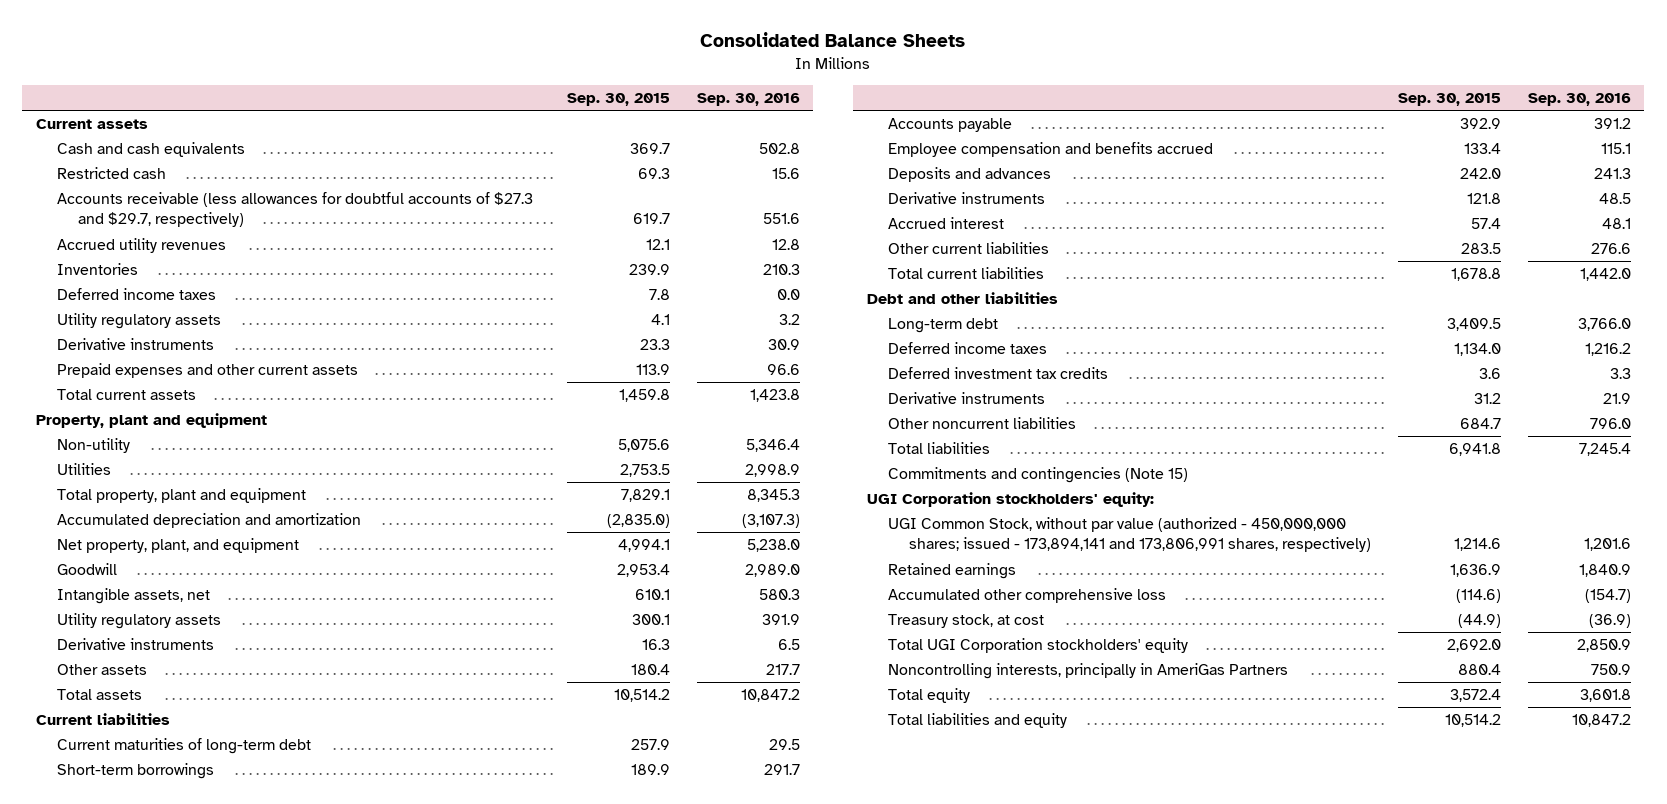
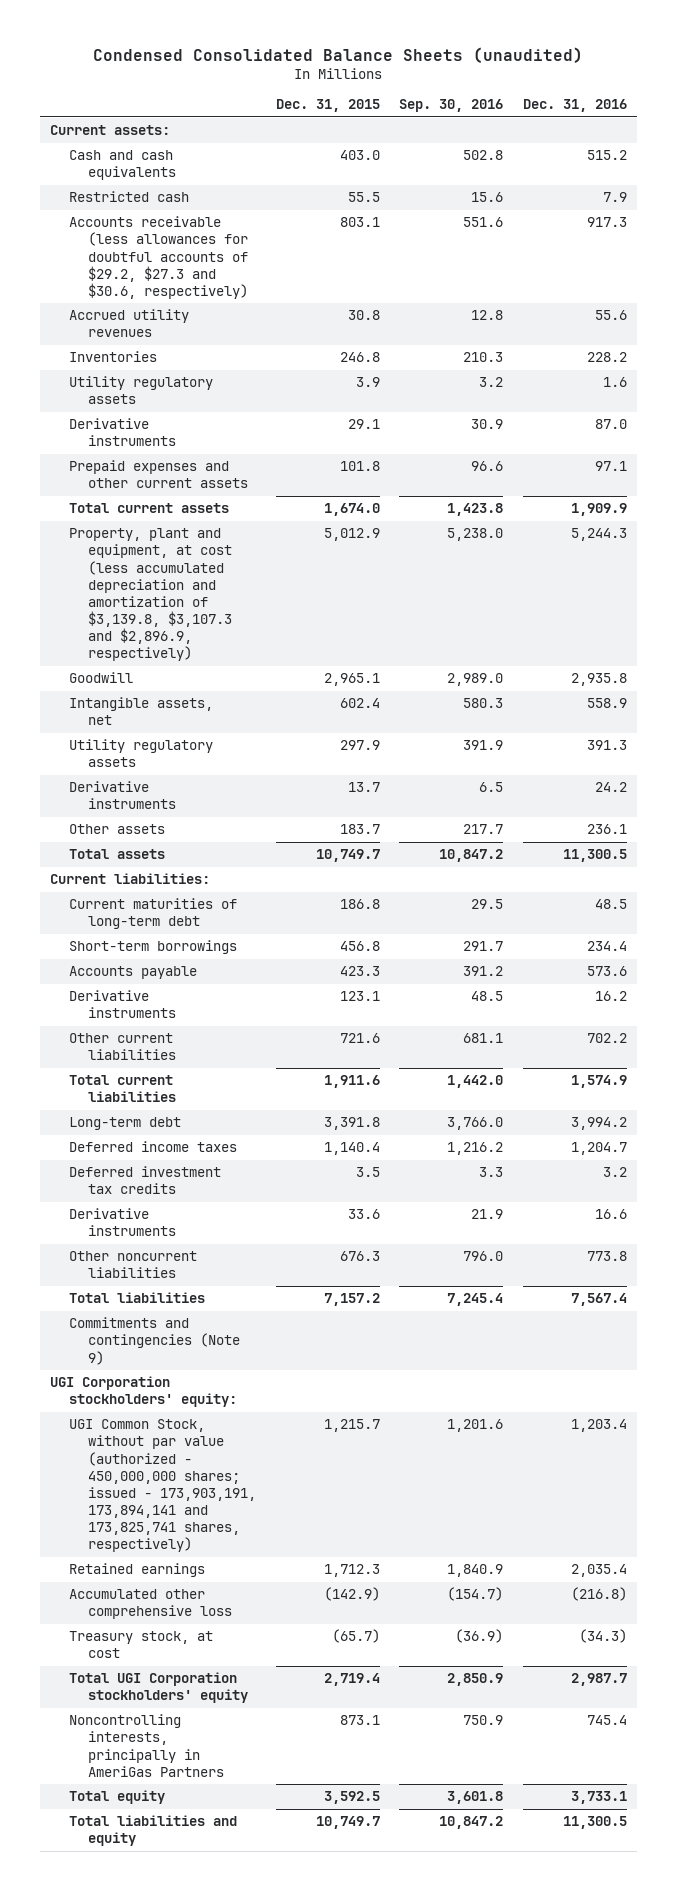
[700,32,966,48] Consolidated Balance Sheets -> [93,46,584,63] Condensed Consolidated Balance Sheets (unaudited)
[566,92,670,106] Sep. 30, 2015 -> none
none -> [275,99,380,113] Dec. 31, 2015
none -> [522,99,627,113] Dec. 31, 2016
[35,119,148,130] Current assets -> [49,125,170,136] Current assets:
[56,192,533,228] Accounts receivable (less allowances for doubtful accounts of $27.3 and $29.7, respectively) -> [68,216,248,299] Accounts receivable (less allowances for doubtful accounts of $29.2, $27.3 and $30.6, respectively)
[56,288,216,301] Deferred income taxes -> none
[35,413,267,429] Property, plant and equipment -> none
[56,438,130,454] Non-utility -> none
[56,463,111,476] Utilities -> none
[56,488,306,504] Total property, plant and equipment -> none
[56,513,361,529] Accumulated depreciation and amortization -> none
[56,538,299,554] Net property, plant, and equipment -> [68,528,232,662] Property, plant and equipment, at cost (less accumulated depreciation and amortization of $3,139.8, $3,107.3 and $2,896.9, respectively)
[35,713,170,726] Current liabilities -> [49,873,210,885] Current liabilities:
[887,142,1213,158] Employee compensation and benefits accrued -> none
[887,167,1051,183] Deposits and advances -> none
[887,217,1004,230] Accrued interest -> none
[1590,243,1631,255] 276.6 -> [463,1033,504,1044] 681.1
[866,292,1058,305] Debt and other liabilities -> none
[887,467,1188,484] Commitments and contingencies (Note 15) -> [68,1317,240,1365] Commitments and contingencies (Note 9)
[887,517,1371,553] UGI Common Stock, without par value (authorized - 450,000,000 shares; issued - 173,894,141 and 173,806,991 shares, respectively) -> [68,1419,256,1553] UGI Common Stock, without par value (authorized - 450,000,000 shares; issued - 173,903,191, 173,894,141 and 173,825,741 shares, respectively)

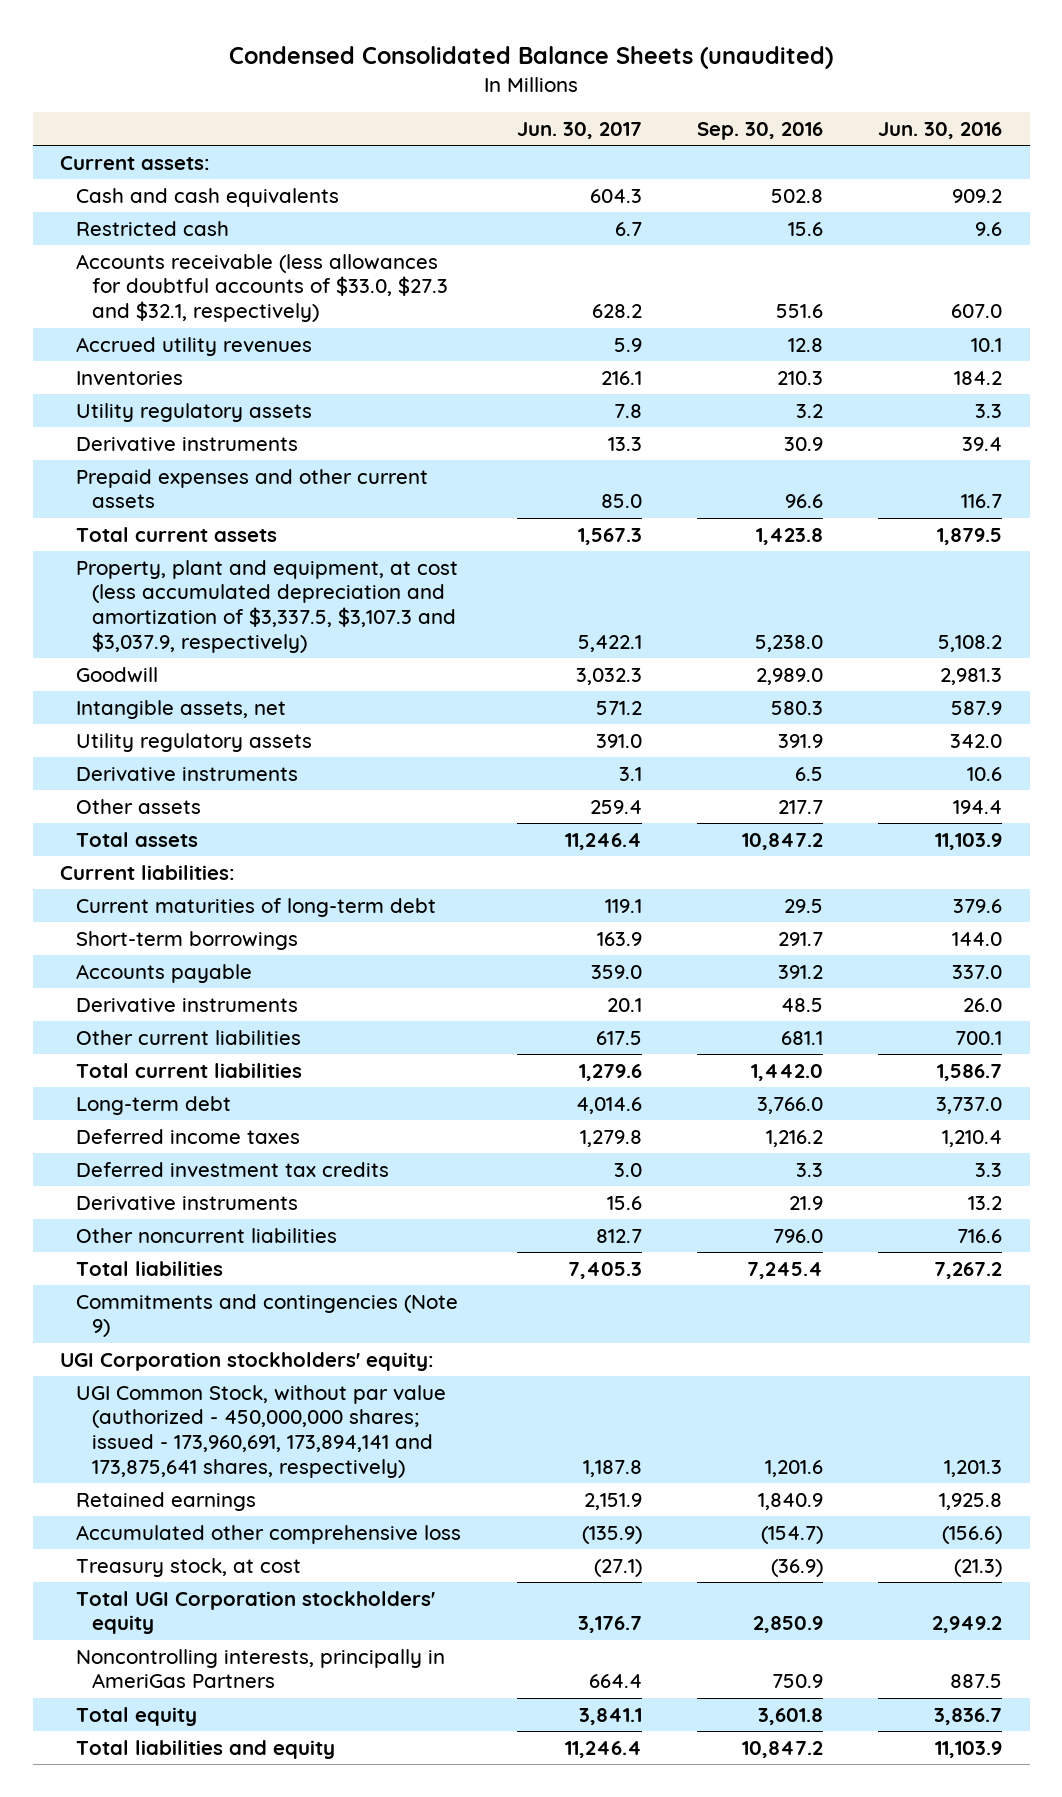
[275,99,380,113] Dec. 31, 2015 -> none
[522,99,627,113] Dec. 31, 2016 -> none
none -> [516,121,642,139] Jun. 30, 2017
none -> [878,121,1003,139] Jun. 30, 2016
[68,216,248,299] Accounts receivable (less allowances for doubtful accounts of $29.2, $27.3 and $30.6, respectively) -> [76,253,449,322] Accounts receivable (less allowances for doubtful accounts of $33.0, $27.3 and $32.1, respectively)
[68,528,232,662] Property, plant and equipment, at cost (less accumulated depreciation and amortization of $3,139.8, $3,107.3 and $2,896.9, respectively) -> [76,559,459,653] Property, plant and equipment, at cost (less accumulated depreciation and amortization of $3,337.5, $3,107.3 and $3,037.9, respectively)
[68,1419,256,1553] UGI Common Stock, without par value (authorized - 450,000,000 shares; issued - 173,903,191, 173,894,141 and 173,825,741 shares, respectively) -> [76,1384,447,1478] UGI Common Stock, without par value (authorized - 450,000,000 shares; issued - 173,960,691, 173,894,141 and 173,875,641 shares, respectively)

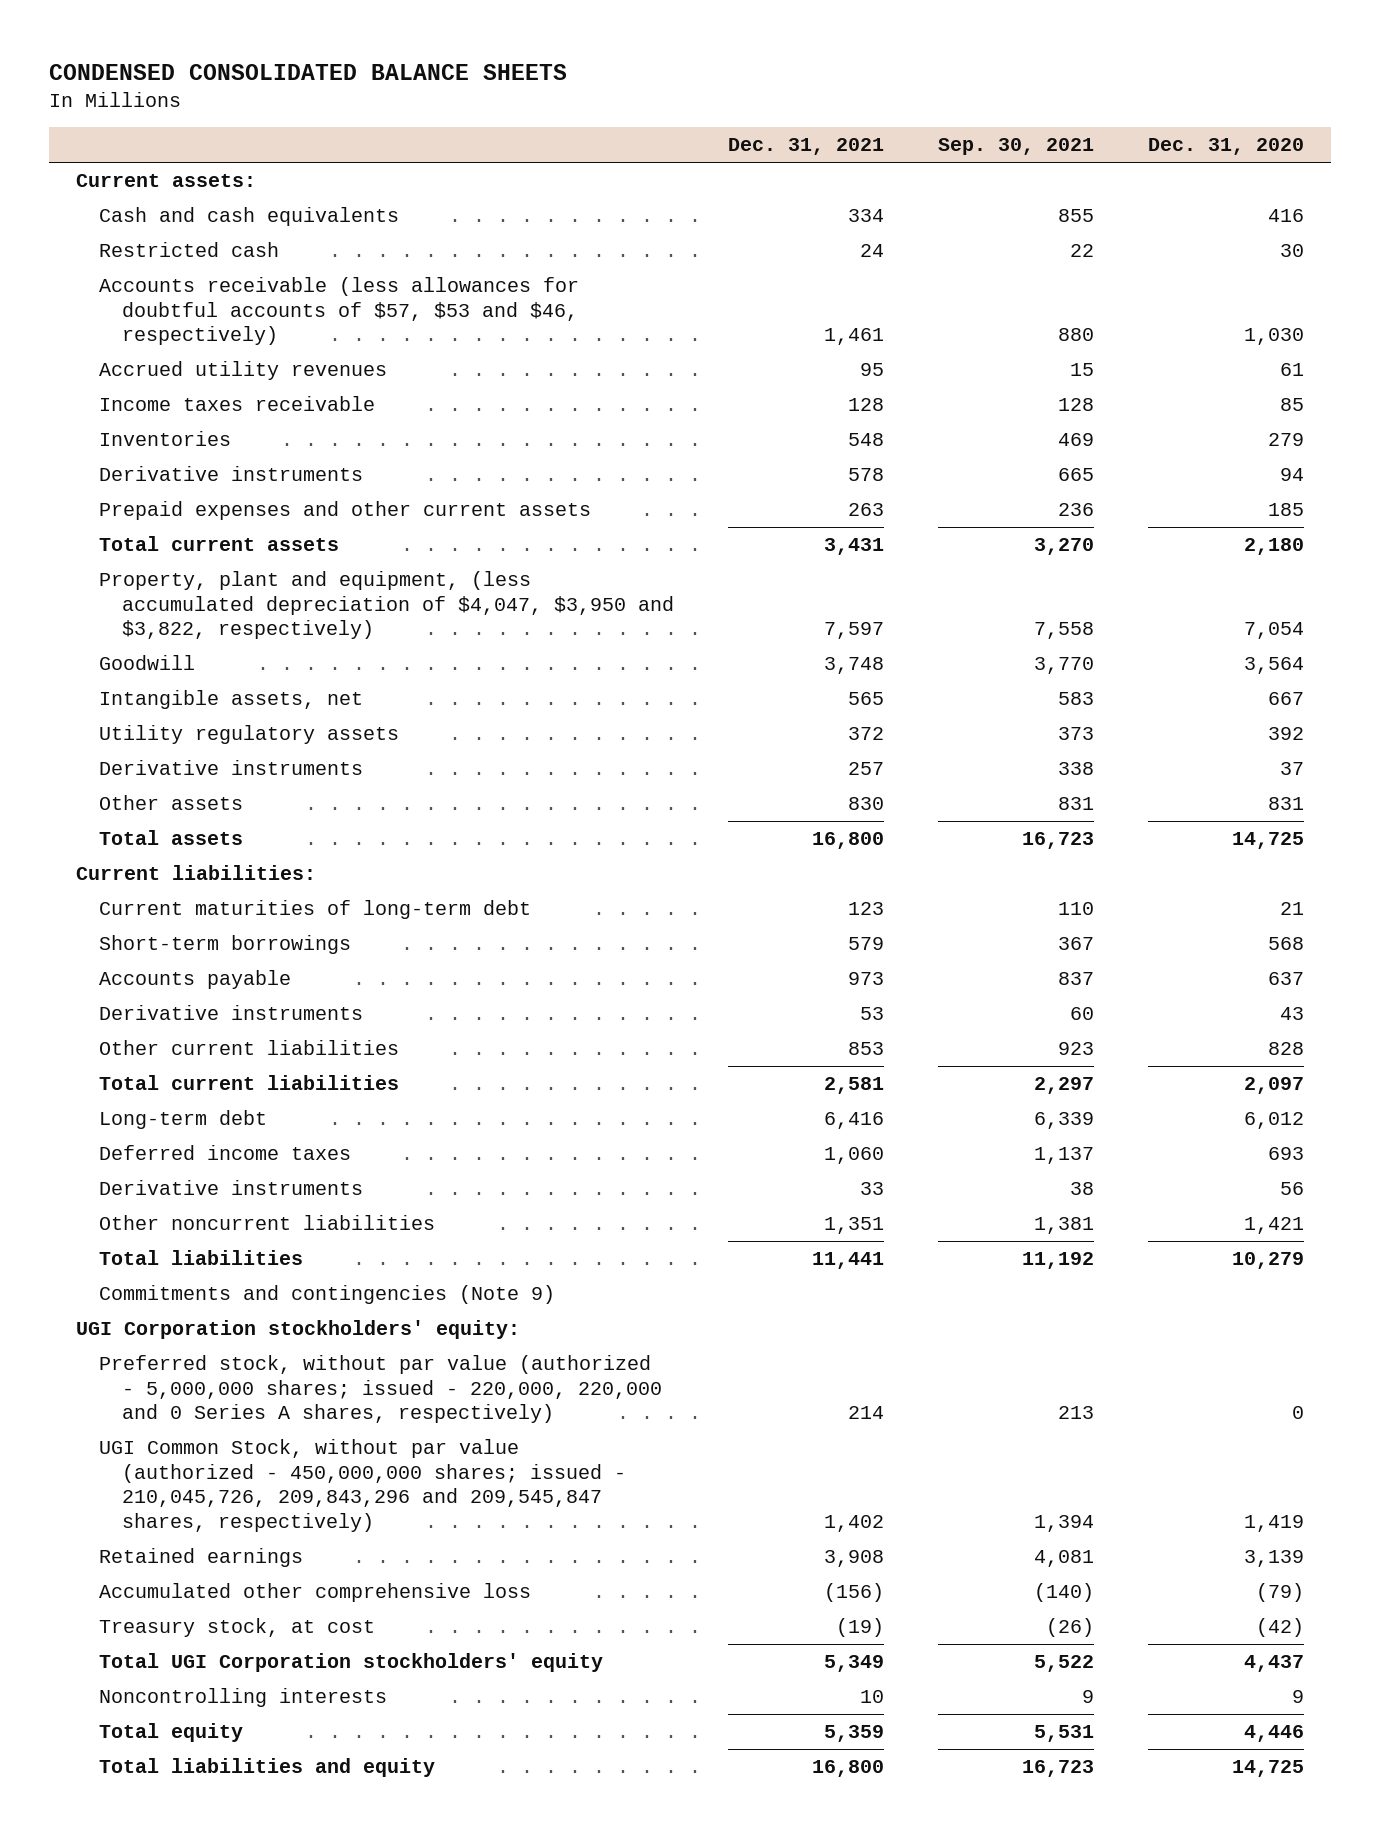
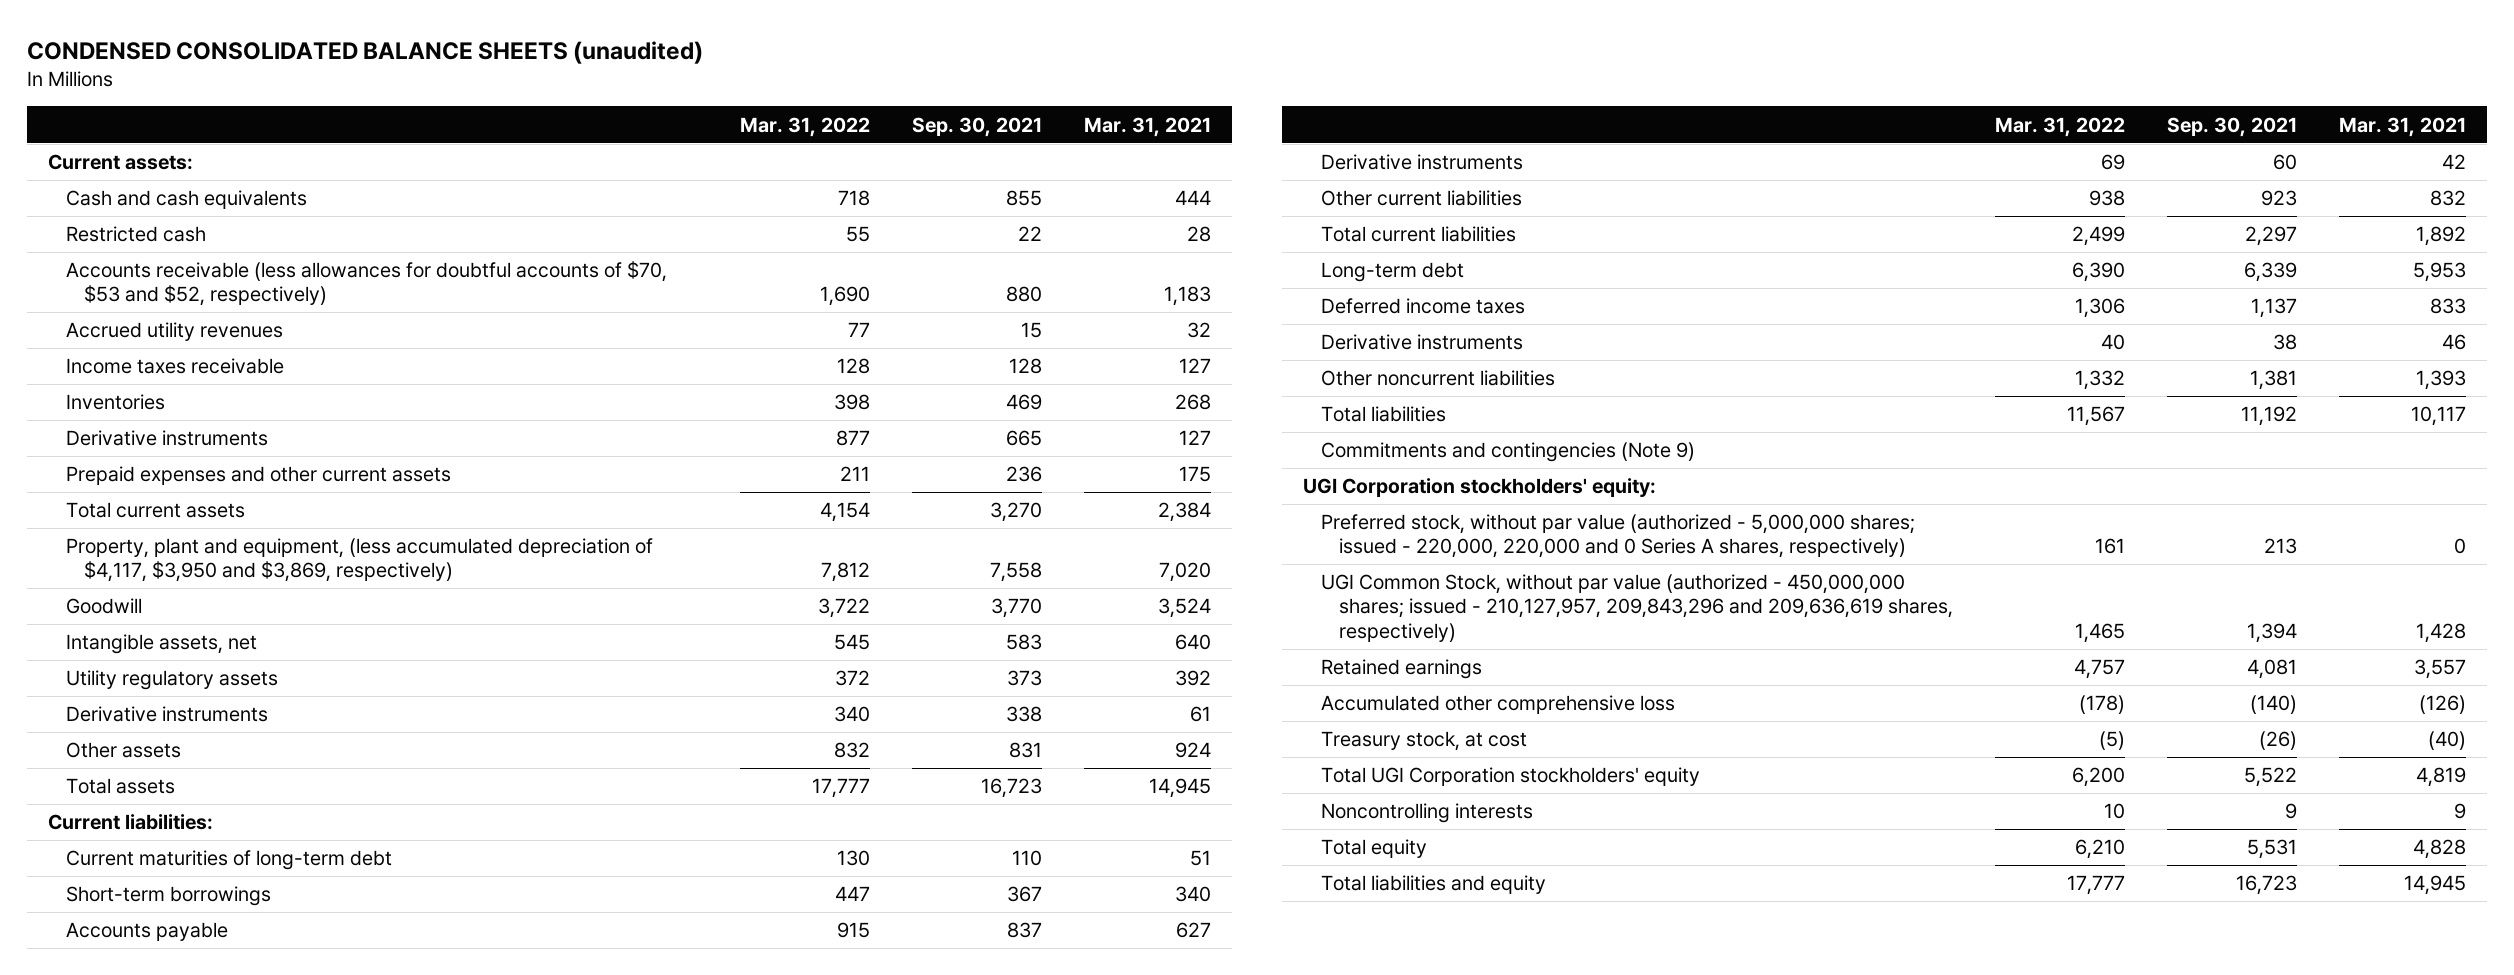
[48,64,567,81] CONDENSED CONSOLIDATED BALANCE SHEETS -> [27,40,704,64] CONDENSED CONSOLIDATED BALANCE SHEETS (unaudited)
[728,138,885,156] Dec. 31, 2021 -> none
[1148,138,1305,156] Dec. 31, 2020 -> none
none -> [740,116,871,137] Mar. 31, 2022
none -> [1083,116,1211,137] Mar. 31, 2021
[99,276,580,346] Accounts receivable (less allowances for doubtful accounts of $57, $53 and $46, respectively) -> [66,261,668,307] Accounts receivable (less allowances for doubtful accounts of $70, $53 and $52, respectively)
[99,570,675,640] Property, plant and equipment, (less accumulated depreciation of $4,047, $3,950 and $3,822, respectively) -> [66,538,654,583] Property, plant and equipment, (less accumulated depreciation of $4,117, $3,950 and $3,869, respectively)
[99,1438,627,1532] UGI Common Stock, without par value (authorized - 450,000,000 shares; issued - 210,045,726, 209,843,296 and 209,545,847 shares, respectively) -> [1321,574,1954,642] UGI Common Stock, without par value (authorized - 450,000,000 shares; issued - 210,127,957, 209,843,296 and 209,636,619 shares, respectively)

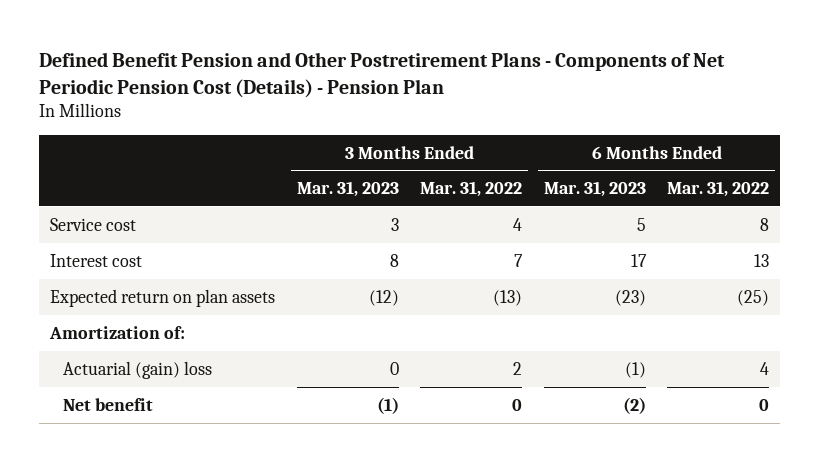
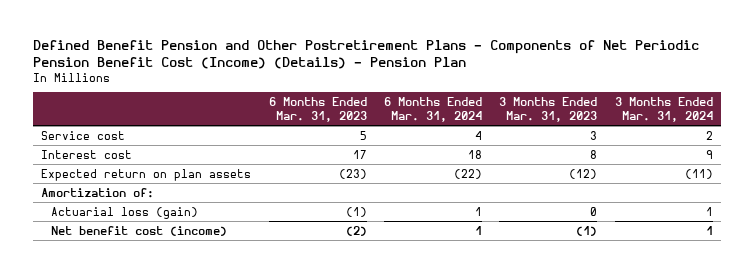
[39,51,726,98] Defined Benefit Pension and Other Postretirement Plans - Components of Net Periodic Pension Cost (Details) - Pension Plan -> [32,39,699,69] Defined Benefit Pension and Other Postretirement Plans - Components of Net Periodic Pension Benefit Cost (Income) (Details) - Pension Plan
[420,181,523,198] Mar. 31, 2022 -> none
[667,181,770,198] Mar. 31, 2022 -> none
none -> [383,97,482,122] 6 Months Ended Mar. 31, 2024
none -> [614,97,713,122] 3 Months Ended Mar. 31, 2024
[62,360,212,379] Actuarial (gain) loss -> [51,206,199,219] Actuarial loss (gain)
[62,397,153,411] Net benefit -> [51,225,228,236] Net benefit cost (income)

